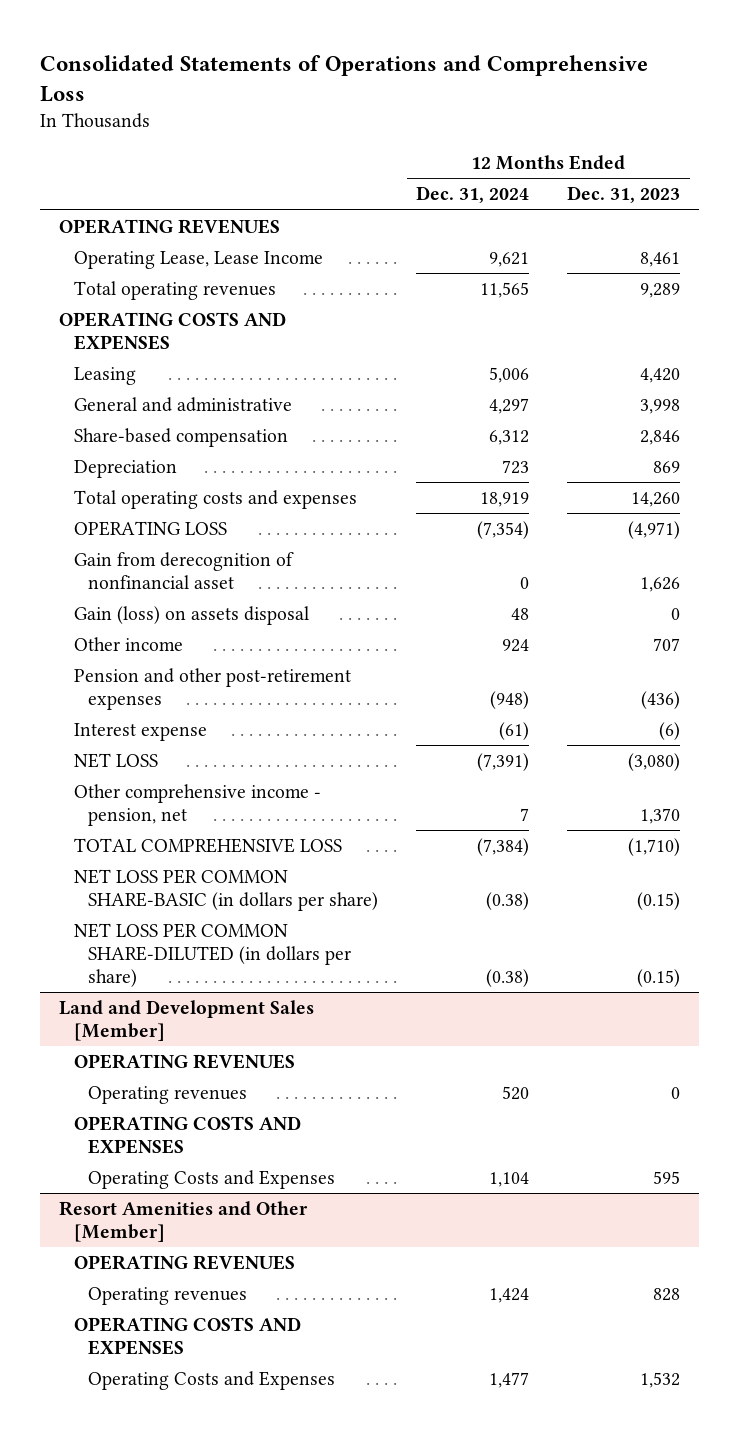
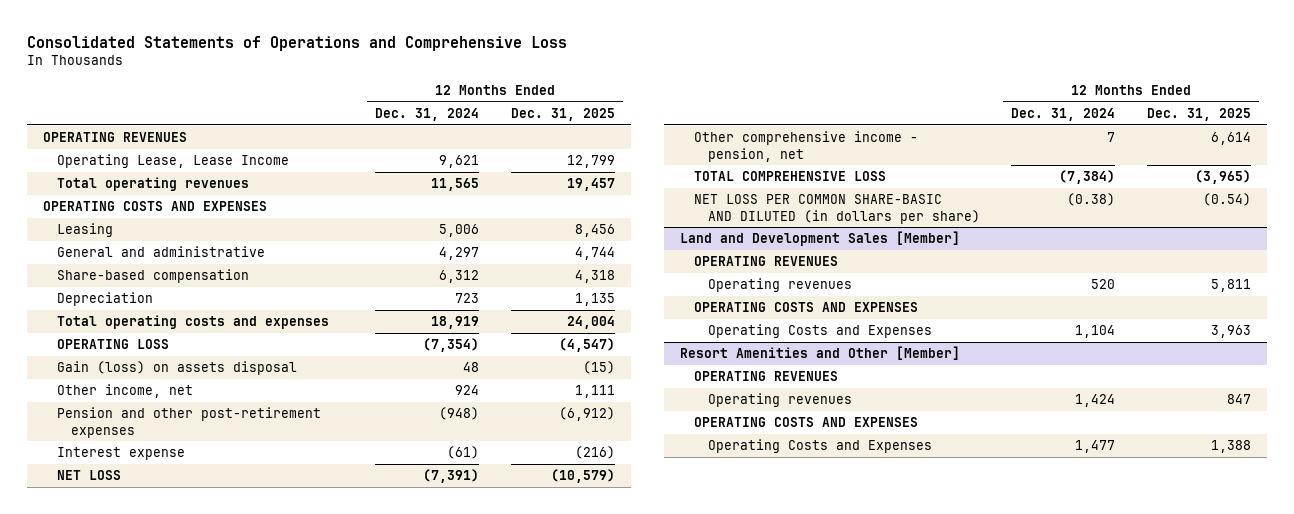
[567,186,681,204] Dec. 31, 2023 -> none
none -> [510,108,615,122] Dec. 31, 2025
[73,552,294,589] Gain from derecognition of nonfinancial asset -> none
[73,637,183,652] Other income -> [57,384,194,399] Other income, net
[73,923,351,987] NET LOSS PER COMMON SHARE-DILUTED (in dollars per share) -> none
[73,869,378,911] NET LOSS PER COMMON SHARE-BASIC (in dollars per share) -> [693,194,980,224] NET LOSS PER COMMON SHARE-BASIC AND DILUTED (in dollars per share)

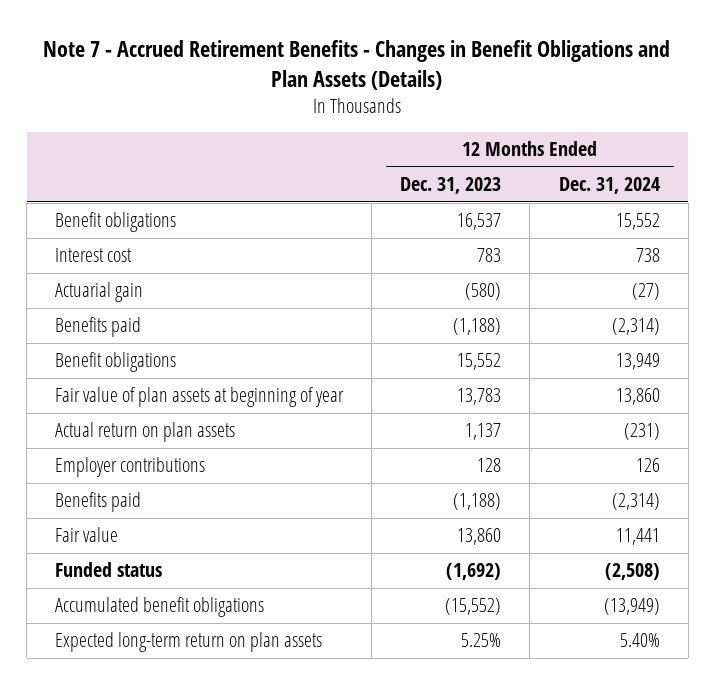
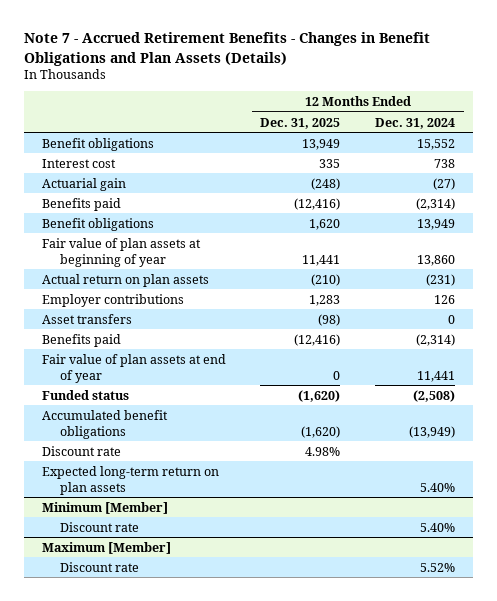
[400,177,502,195] Dec. 31, 2023 -> none
none -> [260,117,341,129] Dec. 31, 2025
none -> [41,313,132,324] Asset transfers
[55,527,119,543] Fair value -> [41,353,226,383] Fair value of plan assets at end of year
none -> [41,445,121,456] Discount rate
none -> [41,501,168,514] Minimum [Member]
none -> [60,521,140,532] Discount rate
none -> [41,541,171,554] Maximum [Member]
none -> [60,561,140,572] Discount rate

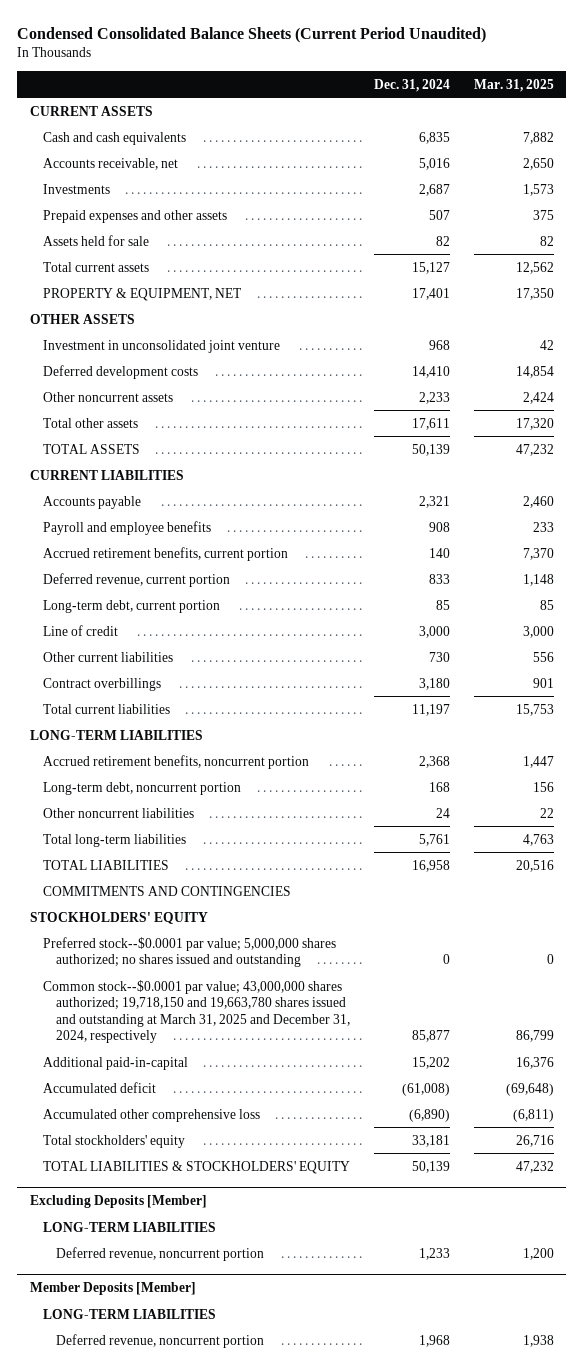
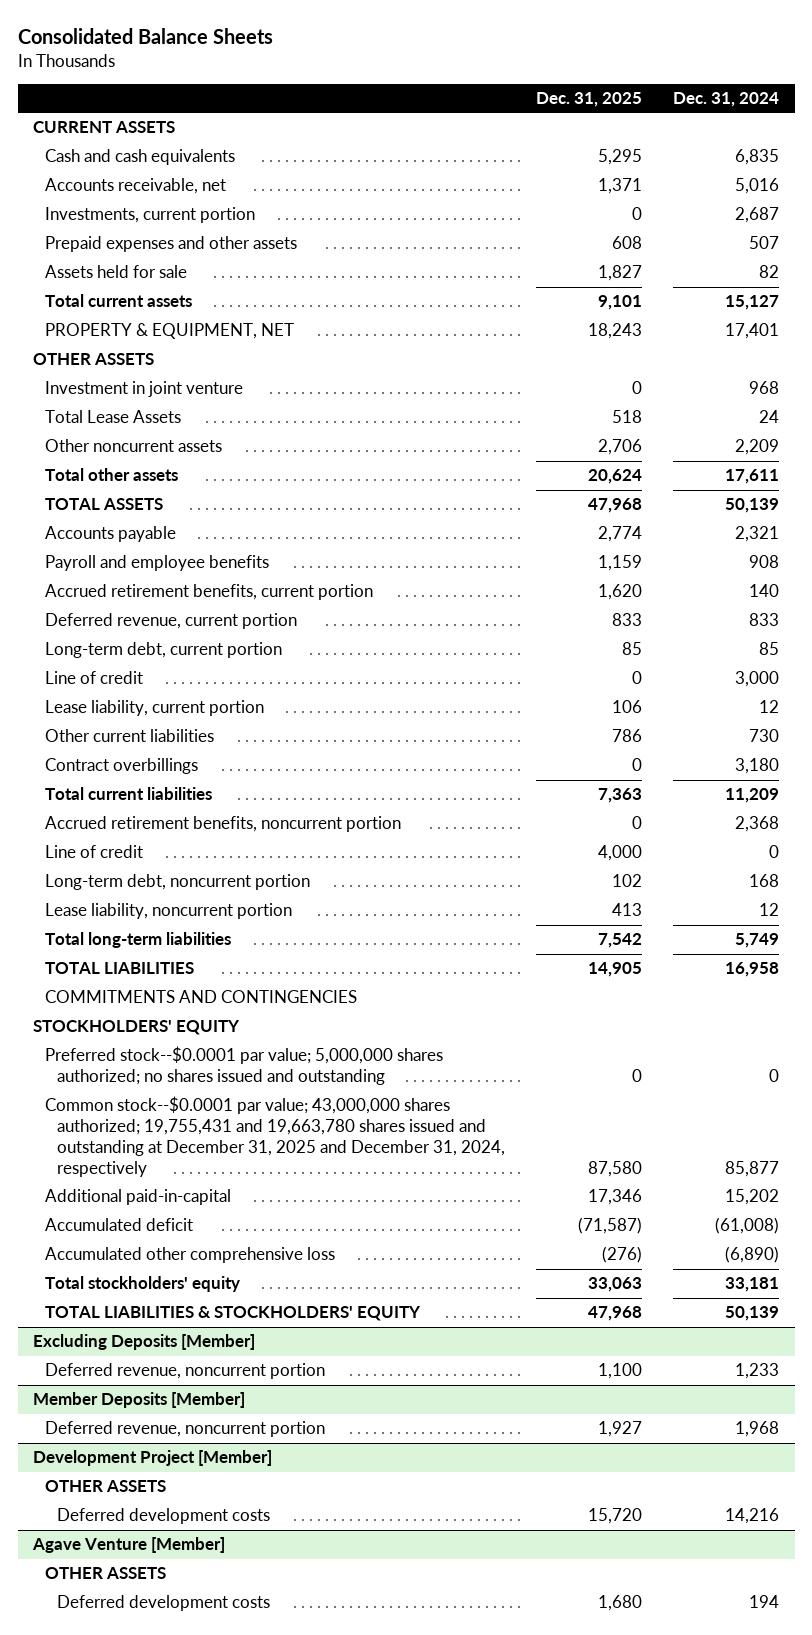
[17,26,487,43] Condensed Consolidated Balance Sheets (Current Period Unaudited) -> [17,28,273,45] Consolidated Balance Sheets
[474,78,555,92] Mar. 31, 2025 -> none
none -> [536,92,643,108] Dec. 31, 2025
[42,183,110,194] Investments -> [45,207,256,224] Investments, current portion
[42,364,198,379] Deferred development costs -> none
[42,339,280,353] Investment in unconsolidated joint venture -> [45,381,244,398] Investment in joint venture
none -> [45,410,182,424] Total Lease Assets
[418,391,450,404] 2,233 -> [735,439,780,456] 2,209
[29,469,184,480] CURRENT LIABILITIES -> none
none -> [45,700,265,717] Lease liability, current portion
[29,729,203,740] LONG-TERM LIABILITIES -> none
[411,703,450,716] 11,197 -> [725,788,780,804] 11,209
none -> [45,845,144,859] Line of credit
[42,807,194,818] Other noncurrent liabilities -> none
none -> [45,903,293,920] Lease liability, noncurrent portion
[418,833,450,846] 5,761 -> [735,933,780,949] 5,749
[42,979,350,1044] Common stock--$0.0001 par value; 43,000,000 shares authorized; 19,718,150 and 19,663,780 shares issued and outstanding at March 31, 2025 and December 31, 2024, respectively -> [45,1096,506,1178] Common stock--$0.0001 par value; 43,000,000 shares authorized; 19,755,431 and 19,663,780 shares issued and outstanding at December 31, 2025 and December 31, 2024, respectively
[42,1221,216,1232] LONG-TERM LIABILITIES -> none
[42,1308,216,1319] LONG-TERM LIABILITIES -> none
none -> [33,1450,273,1467] Development Project [Member]
none -> [45,1480,167,1493] OTHER ASSETS
none -> [57,1508,271,1525] Deferred development costs
none -> [32,1537,226,1554] Agave Venture [Member]
none -> [45,1567,167,1580] OTHER ASSETS
none -> [57,1595,271,1612] Deferred development costs

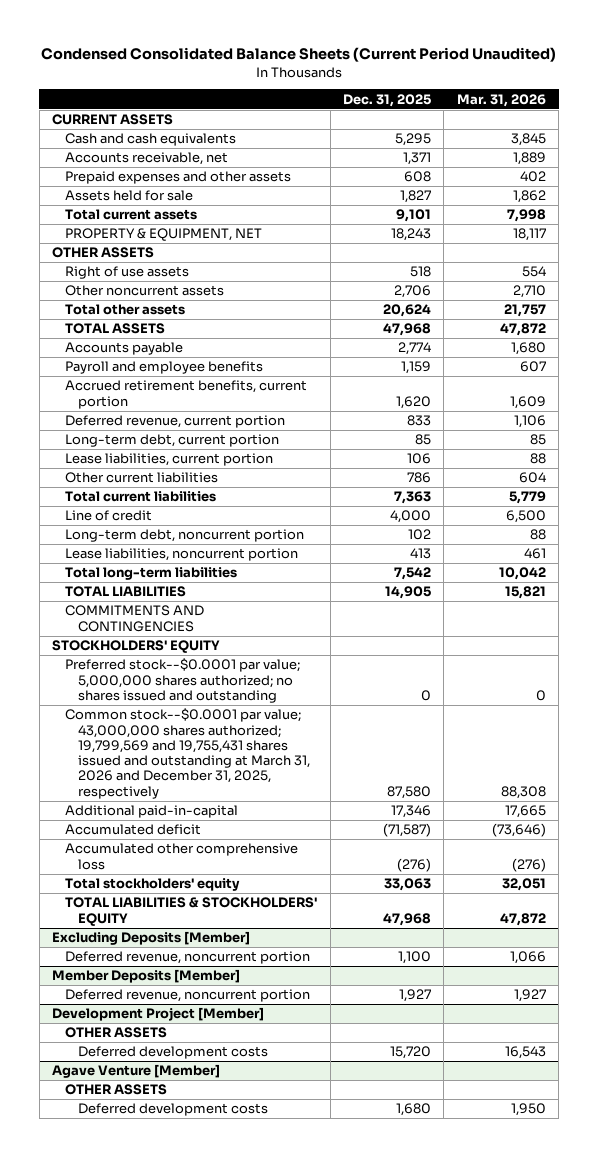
[17,28,273,45] Consolidated Balance Sheets -> [41,47,557,63] Condensed Consolidated Balance Sheets (Current Period Unaudited)
[673,92,780,108] Dec. 31, 2024 -> none
none -> [456,93,546,107] Mar. 31, 2026
[45,207,256,224] Investments, current portion -> none
[45,381,244,398] Investment in joint venture -> none
[45,410,182,424] Total Lease Assets -> [65,266,190,280] Right of use assets
[45,671,144,685] Line of credit -> none
[45,700,265,717] Lease liability, current portion -> [65,453,274,467] Lease liabilities, current portion
[45,758,199,775] Contract overbillings -> none
[45,816,402,833] Accrued retirement benefits, noncurrent portion -> none
[45,903,293,920] Lease liability, noncurrent portion -> [65,548,299,562] Lease liabilities, noncurrent portion
[45,1096,506,1178] Common stock--$0.0001 par value; 43,000,000 shares authorized; 19,755,431 and 19,663,780 shares issued and outstanding at December 31, 2025 and December 31, 2024, respectively -> [65,708,311,799] Common stock--$0.0001 par value; 43,000,000 shares authorized; 19,799,569 and 19,755,431 shares issued and outstanding at March 31, 2026 and December 31, 2025, respectively

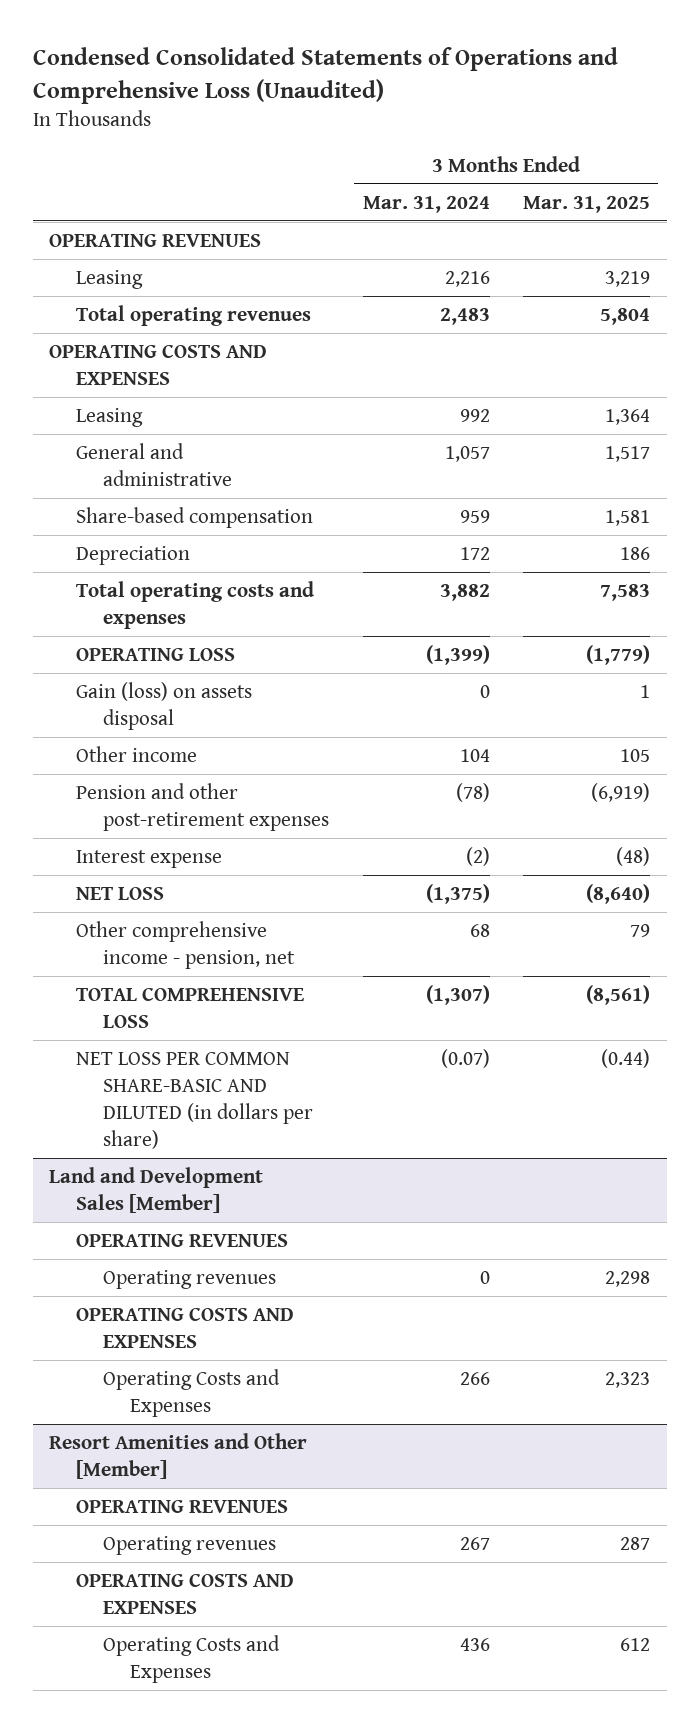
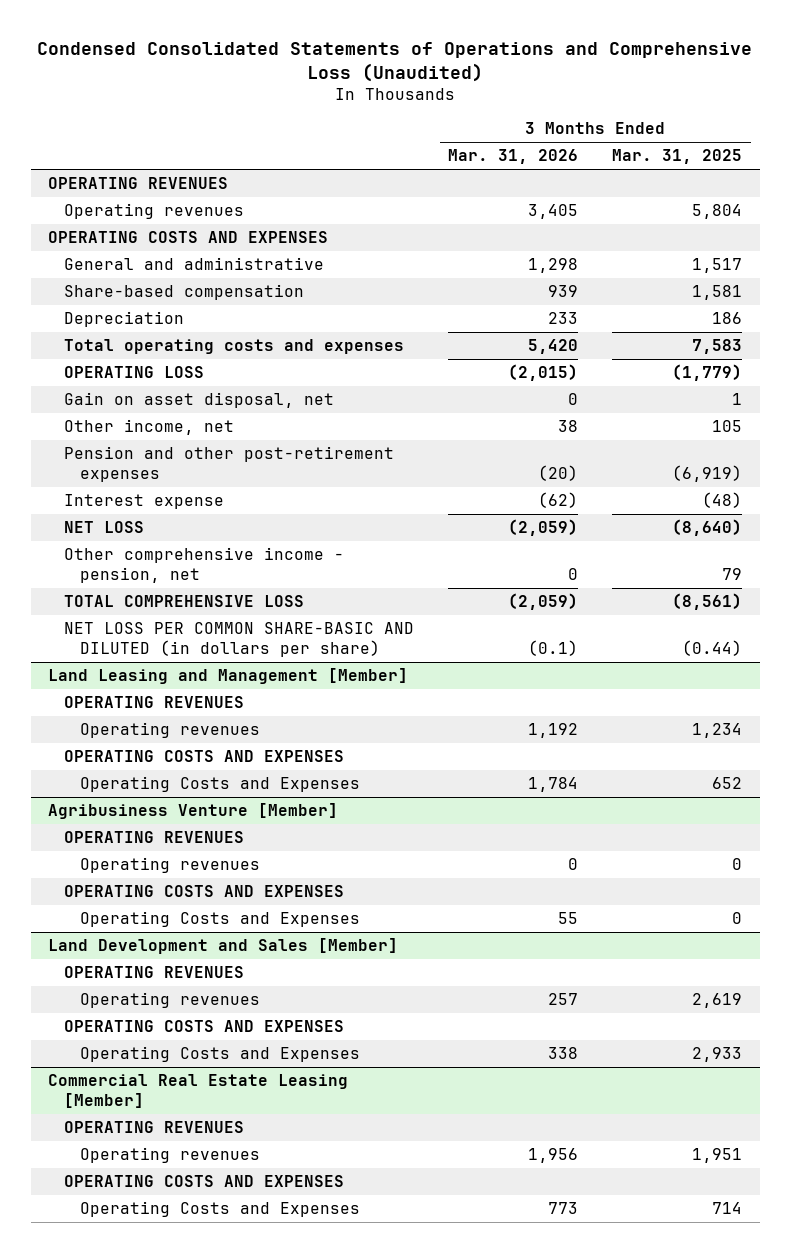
[362,195,490,213] Mar. 31, 2024 -> none
none -> [448,149,579,165] Mar. 31, 2026
[76,269,144,289] Leasing -> none
[76,304,312,326] Total operating revenues -> [64,203,245,220] Operating revenues
[76,407,144,427] Leasing -> none
[76,681,253,730] Gain (loss) on assets disposal -> [64,392,335,409] Gain on asset disposal, net
[76,745,198,762] Other income -> [64,419,235,436] Other income, net
[49,1166,264,1213] Land and Development Sales [Member] -> none
none -> [48,668,409,685] Land Leasing and Management [Member]
[604,1270,650,1287] 2,298 -> [692,723,743,739] 1,234
[49,1432,308,1479] Resort Amenities and Other [Member] -> none
[604,1371,650,1388] 2,323 -> [712,777,743,790] 652
none -> [48,803,339,820] Agribusiness Venture [Member]
[619,1536,650,1550] 287 -> [732,858,743,871] 0
[619,1637,650,1651] 612 -> [732,912,743,925] 0
none -> [48,938,399,955] Land Development and Sales [Member]
none -> [64,966,245,979] OPERATING REVENUES
none -> [79,992,260,1009] Operating revenues
none -> [64,1020,345,1033] OPERATING COSTS AND EXPENSES
none -> [79,1046,360,1063] Operating Costs and Expenses
none -> [48,1074,349,1108] Commercial Real Estate Leasing [Member]
none -> [64,1121,245,1134] OPERATING REVENUES
none -> [79,1147,260,1164] Operating revenues
none -> [64,1175,345,1188] OPERATING COSTS AND EXPENSES
none -> [79,1201,360,1218] Operating Costs and Expenses

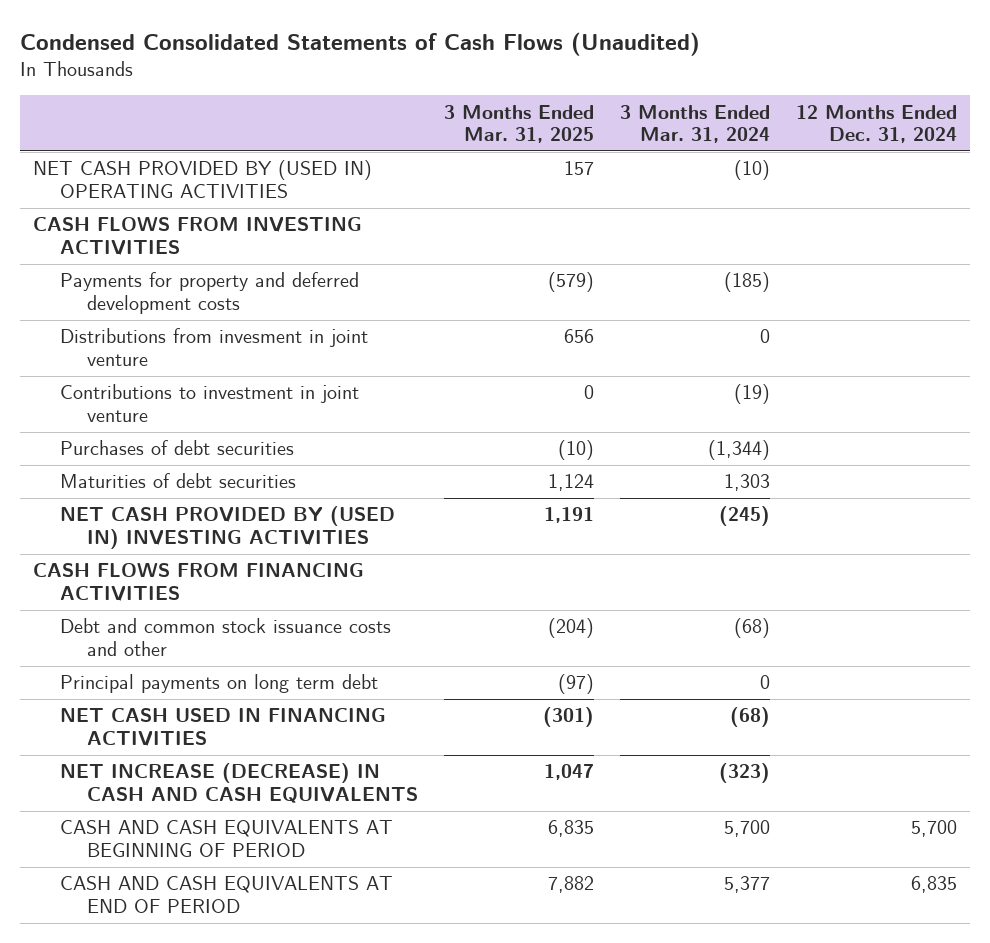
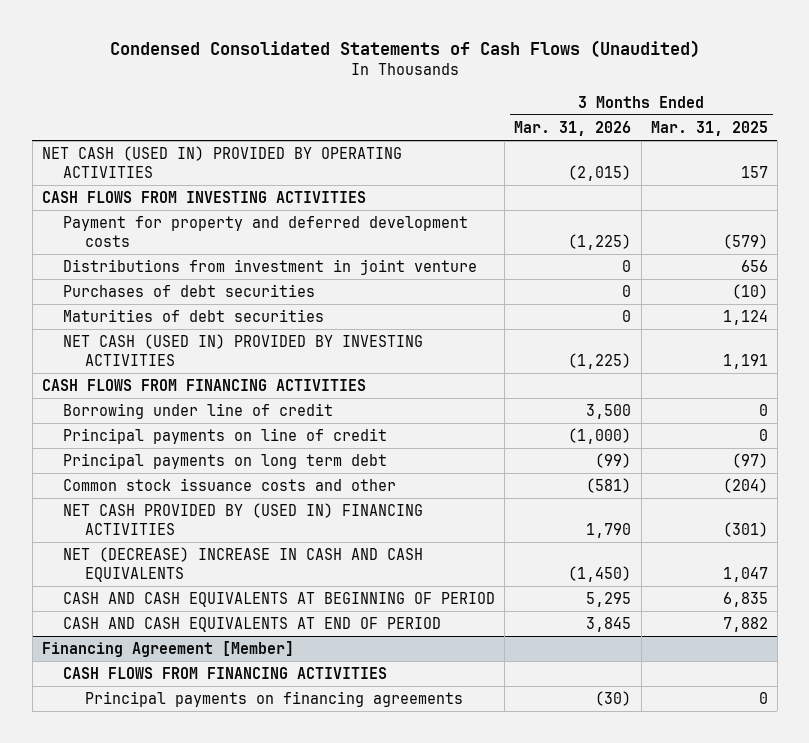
[620,104,771,144] 3 Months Ended Mar. 31, 2024 -> none
[796,104,958,144] 12 Months Ended Dec. 31, 2024 -> none
none -> [514,120,632,136] Mar. 31, 2026
[32,160,372,198] NET CASH PROVIDED BY (USED IN) OPERATING ACTIVITIES -> [41,145,402,178] NET CASH (USED IN) PROVIDED BY OPERATING ACTIVITIES
[59,384,359,422] Contributions to investment in joint venture -> none
[59,272,359,314] Payments for property and deferred development costs -> [63,215,469,247] Payment for property and deferred development costs
[59,328,368,366] Distributions from invesment in joint venture -> [63,258,478,275] Distributions from investment in joint venture
[59,506,395,549] NET CASH PROVIDED BY (USED IN) INVESTING ACTIVITIES -> [63,333,424,366] NET CASH (USED IN) PROVIDED BY INVESTING ACTIVITIES
[59,618,391,656] Debt and common stock issuance costs and other -> none
none -> [63,402,334,419] Borrowing under line of credit
none -> [63,427,388,444] Principal payments on line of credit
none -> [63,477,397,491] Common stock issuance costs and other
[59,708,386,746] NET CASH USED IN FINANCING ACTIVITIES -> [63,502,424,535] NET CASH PROVIDED BY (USED IN) FINANCING ACTIVITIES
[59,763,418,803] NET INCREASE (DECREASE) IN CASH AND CASH EQUIVALENTS -> [63,546,424,582] NET (DECREASE) INCREASE IN CASH AND CASH EQUIVALENTS
none -> [41,640,294,657] Financing Agreement [Member]
none -> [63,666,388,679] CASH FLOWS FROM FINANCING ACTIVITIES
none -> [84,690,463,707] Principal payments on financing agreements

